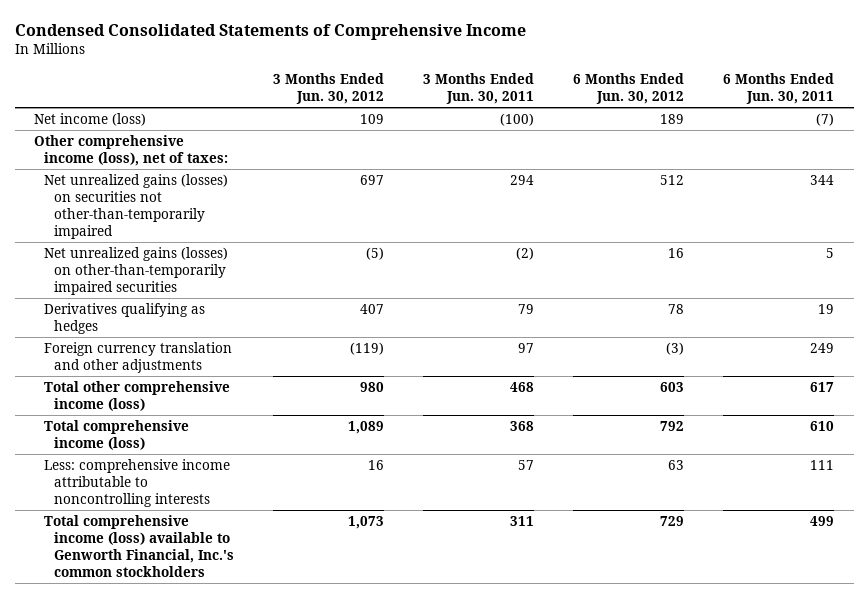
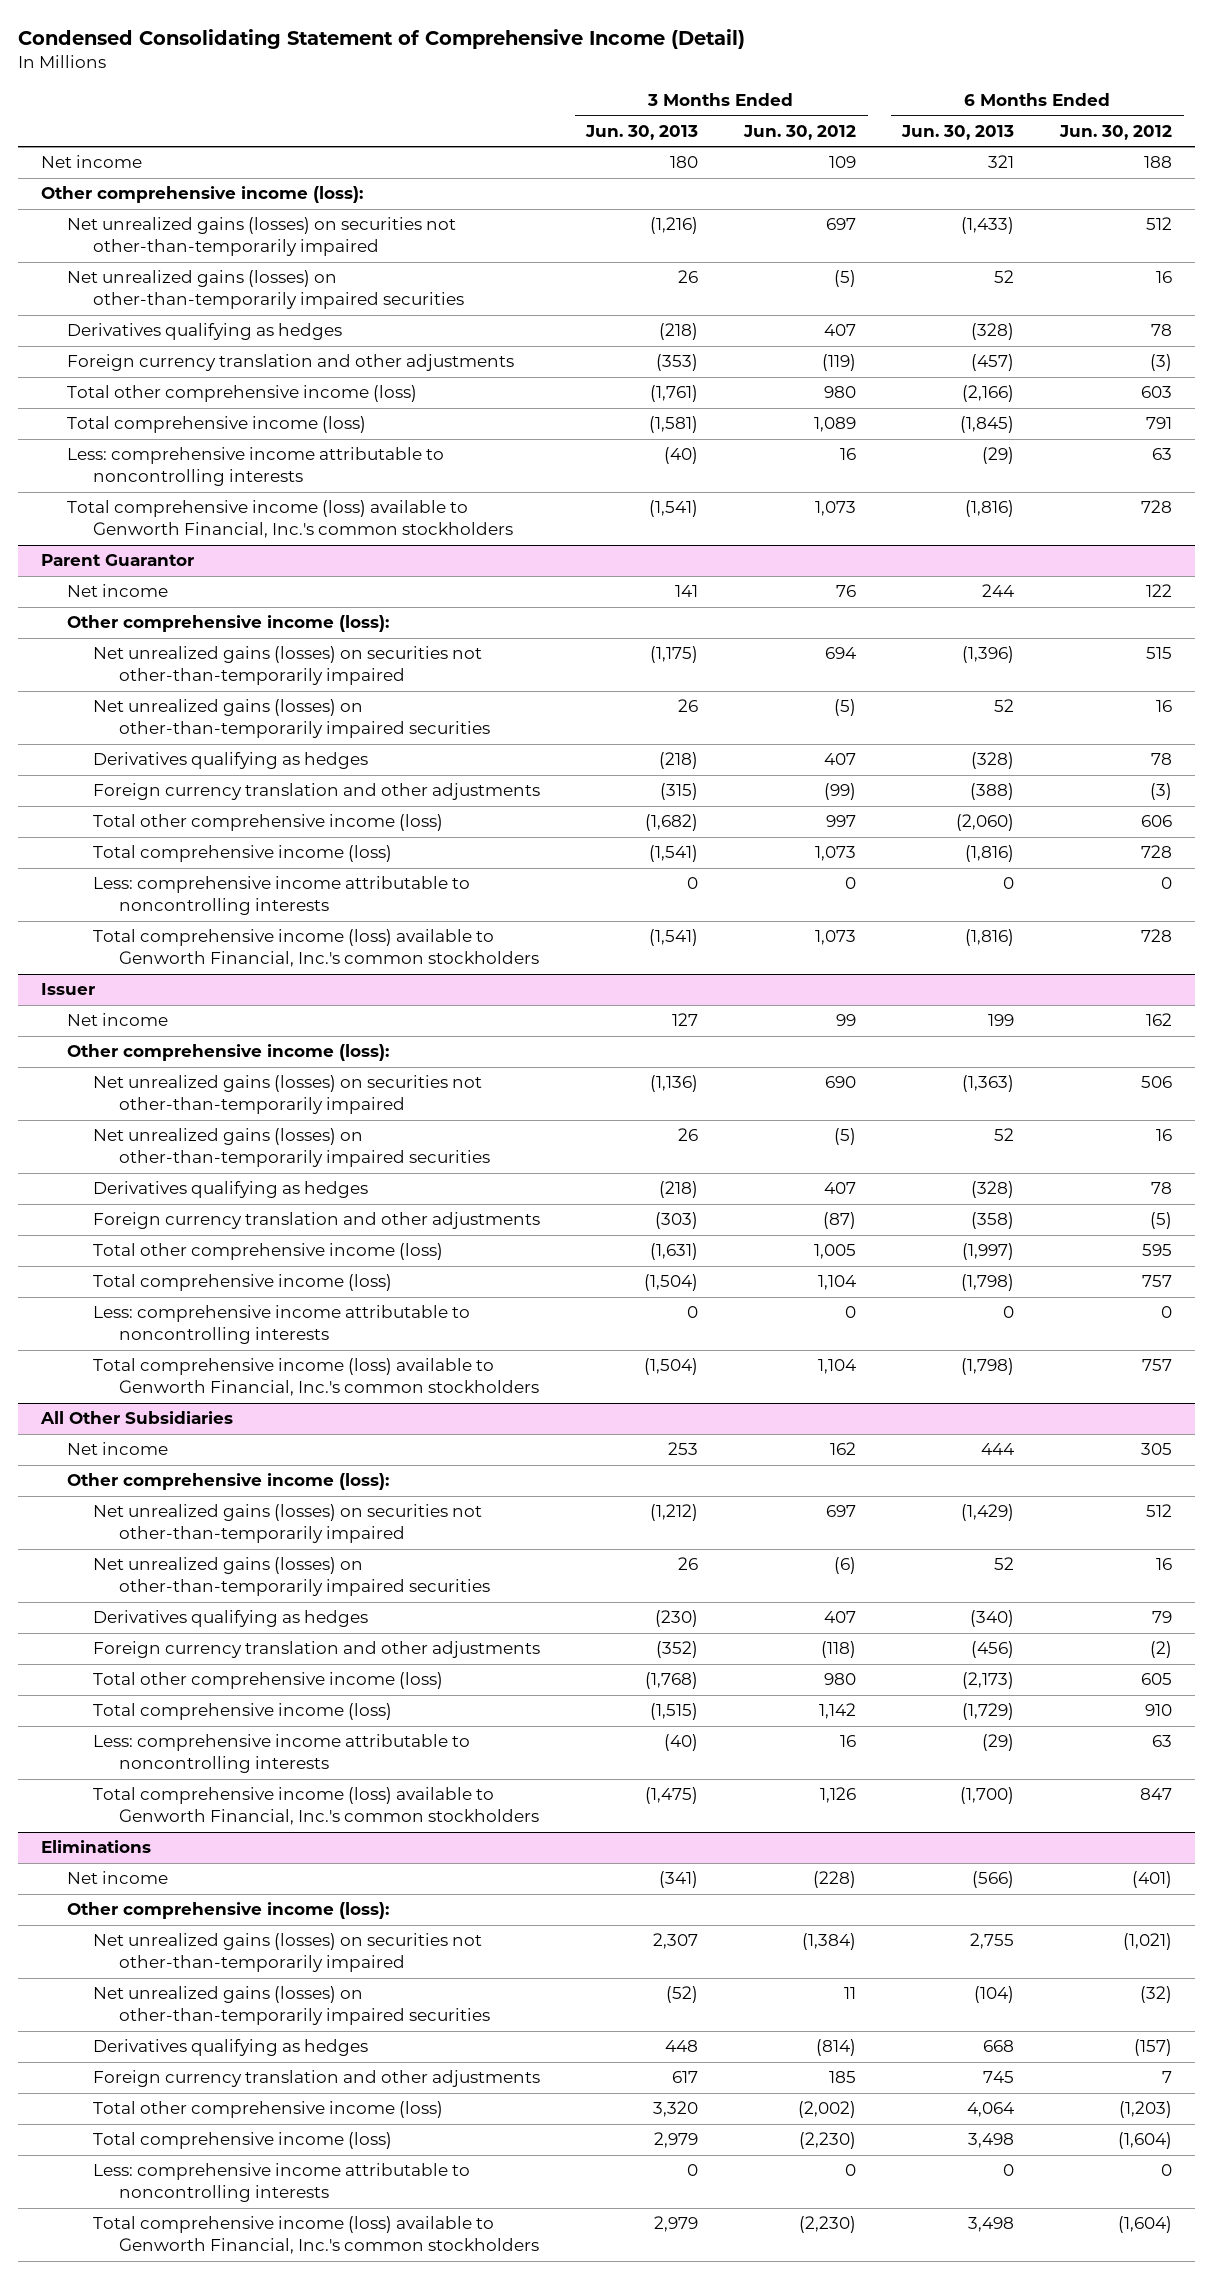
[14,23,526,40] Condensed Consolidated Statements of Comprehensive Income -> [18,28,746,49] Condensed Consolidating Statement of Comprehensive Income (Detail)
[423,72,535,105] 3 Months Ended Jun. 30, 2011 -> none
[723,72,835,105] 6 Months Ended Jun. 30, 2011 -> none
none -> [585,124,699,140] Jun. 30, 2013
none -> [901,124,1015,140] Jun. 30, 2013
[34,112,147,126] Net income (loss) -> [41,155,143,169] Net income
[660,113,685,124] 189 -> [1144,156,1173,169] 188
[34,134,229,167] Other comprehensive income (loss), net of taxes: -> [41,186,364,204] Other comprehensive income (loss):
[660,420,685,431] 792 -> [1146,417,1173,430] 791
[660,515,685,526] 729 -> [1141,500,1173,514] 728
none -> [41,554,195,567] Parent Guarantor
none -> [67,584,169,598] Net income
none -> [67,615,390,633] Other comprehensive income (loss):
none -> [93,646,483,686] Net unrealized gains (losses) on securities not other-than-temporarily impaired
none -> [93,699,490,739] Net unrealized gains (losses) on other-than-temporarily impaired securities
none -> [93,752,369,770] Derivatives qualifying as hedges
none -> [93,783,541,801] Foreign currency translation and other adjustments
none -> [93,814,444,832] Total other comprehensive income (loss)
none -> [93,845,393,863] Total comprehensive income (loss)
none -> [93,876,471,916] Less: comprehensive income attributable to noncontrolling interests
none -> [93,929,539,968] Total comprehensive income (loss) available to Genworth Financial, Inc.'s common stockholders
none -> [41,983,96,996] Issuer
none -> [67,1013,169,1027] Net income
none -> [67,1044,390,1062] Other comprehensive income (loss):
none -> [93,1075,483,1115] Net unrealized gains (losses) on securities not other-than-temporarily impaired
none -> [93,1128,490,1168] Net unrealized gains (losses) on other-than-temporarily impaired securities
none -> [93,1181,369,1199] Derivatives qualifying as hedges
none -> [93,1212,541,1230] Foreign currency translation and other adjustments
none -> [93,1243,444,1261] Total other comprehensive income (loss)
none -> [93,1274,393,1292] Total comprehensive income (loss)
none -> [93,1305,471,1345] Less: comprehensive income attributable to noncontrolling interests
none -> [93,1358,539,1397] Total comprehensive income (loss) available to Genworth Financial, Inc.'s common stockholders
none -> [40,1411,234,1425] All Other Subsidiaries
none -> [67,1442,169,1456] Net income
none -> [67,1473,390,1491] Other comprehensive income (loss):
none -> [93,1504,483,1544] Net unrealized gains (losses) on securities not other-than-temporarily impaired
none -> [93,1557,490,1597] Net unrealized gains (losses) on other-than-temporarily impaired securities
none -> [93,1610,369,1628] Derivatives qualifying as hedges
none -> [93,1641,541,1659] Foreign currency translation and other adjustments
none -> [93,1672,444,1690] Total other comprehensive income (loss)
none -> [93,1703,393,1721] Total comprehensive income (loss)
none -> [93,1734,471,1774] Less: comprehensive income attributable to noncontrolling interests
none -> [93,1787,539,1826] Total comprehensive income (loss) available to Genworth Financial, Inc.'s common stockholders
none -> [41,1840,152,1854] Eliminations
none -> [67,1871,169,1885] Net income
none -> [67,1902,390,1920] Other comprehensive income (loss):
none -> [93,1933,483,1973] Net unrealized gains (losses) on securities not other-than-temporarily impaired
none -> [93,1986,490,2026] Net unrealized gains (losses) on other-than-temporarily impaired securities
none -> [93,2039,369,2057] Derivatives qualifying as hedges
none -> [93,2070,541,2088] Foreign currency translation and other adjustments
none -> [93,2101,444,2119] Total other comprehensive income (loss)
none -> [93,2132,393,2150] Total comprehensive income (loss)
none -> [93,2163,471,2203] Less: comprehensive income attributable to noncontrolling interests
none -> [93,2216,539,2255] Total comprehensive income (loss) available to Genworth Financial, Inc.'s common stockholders

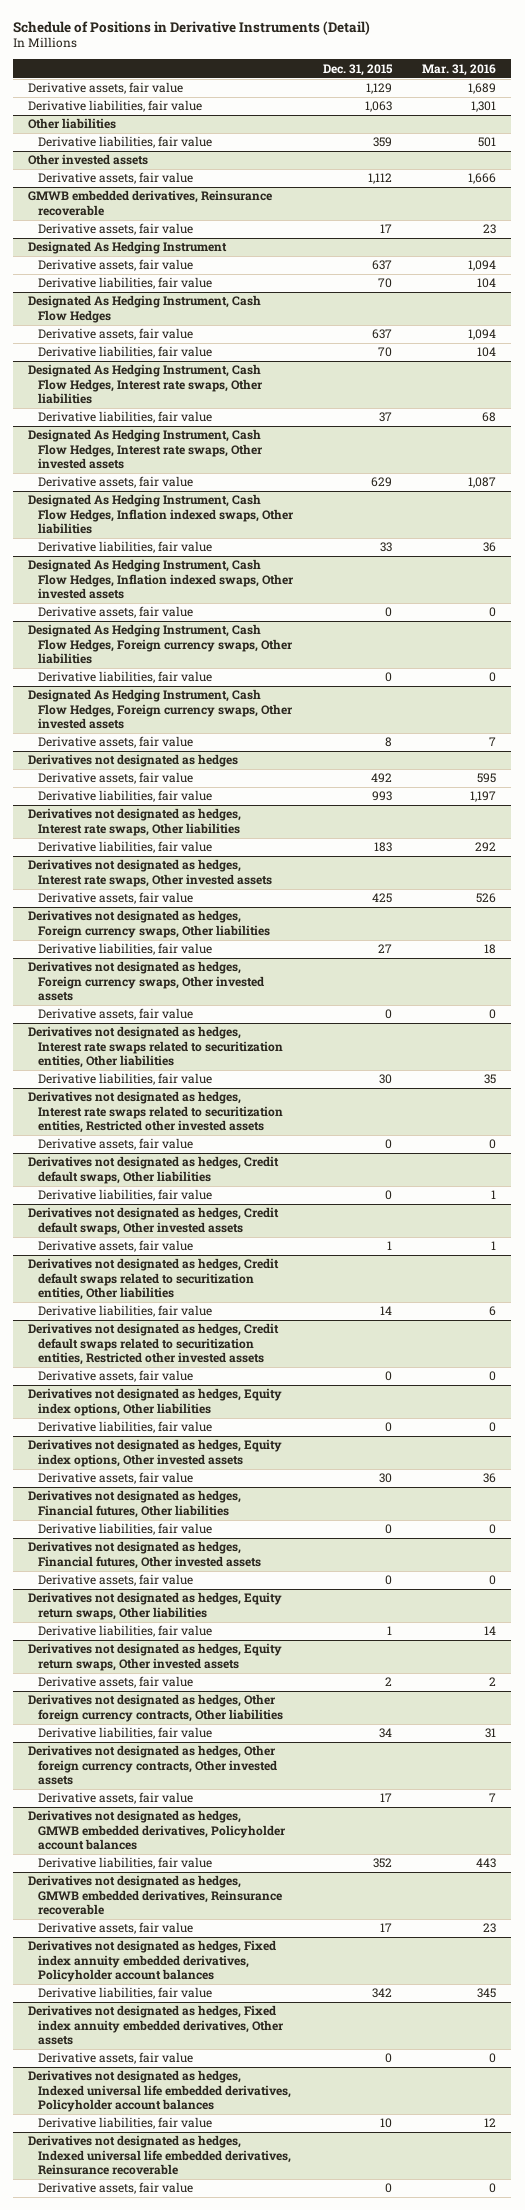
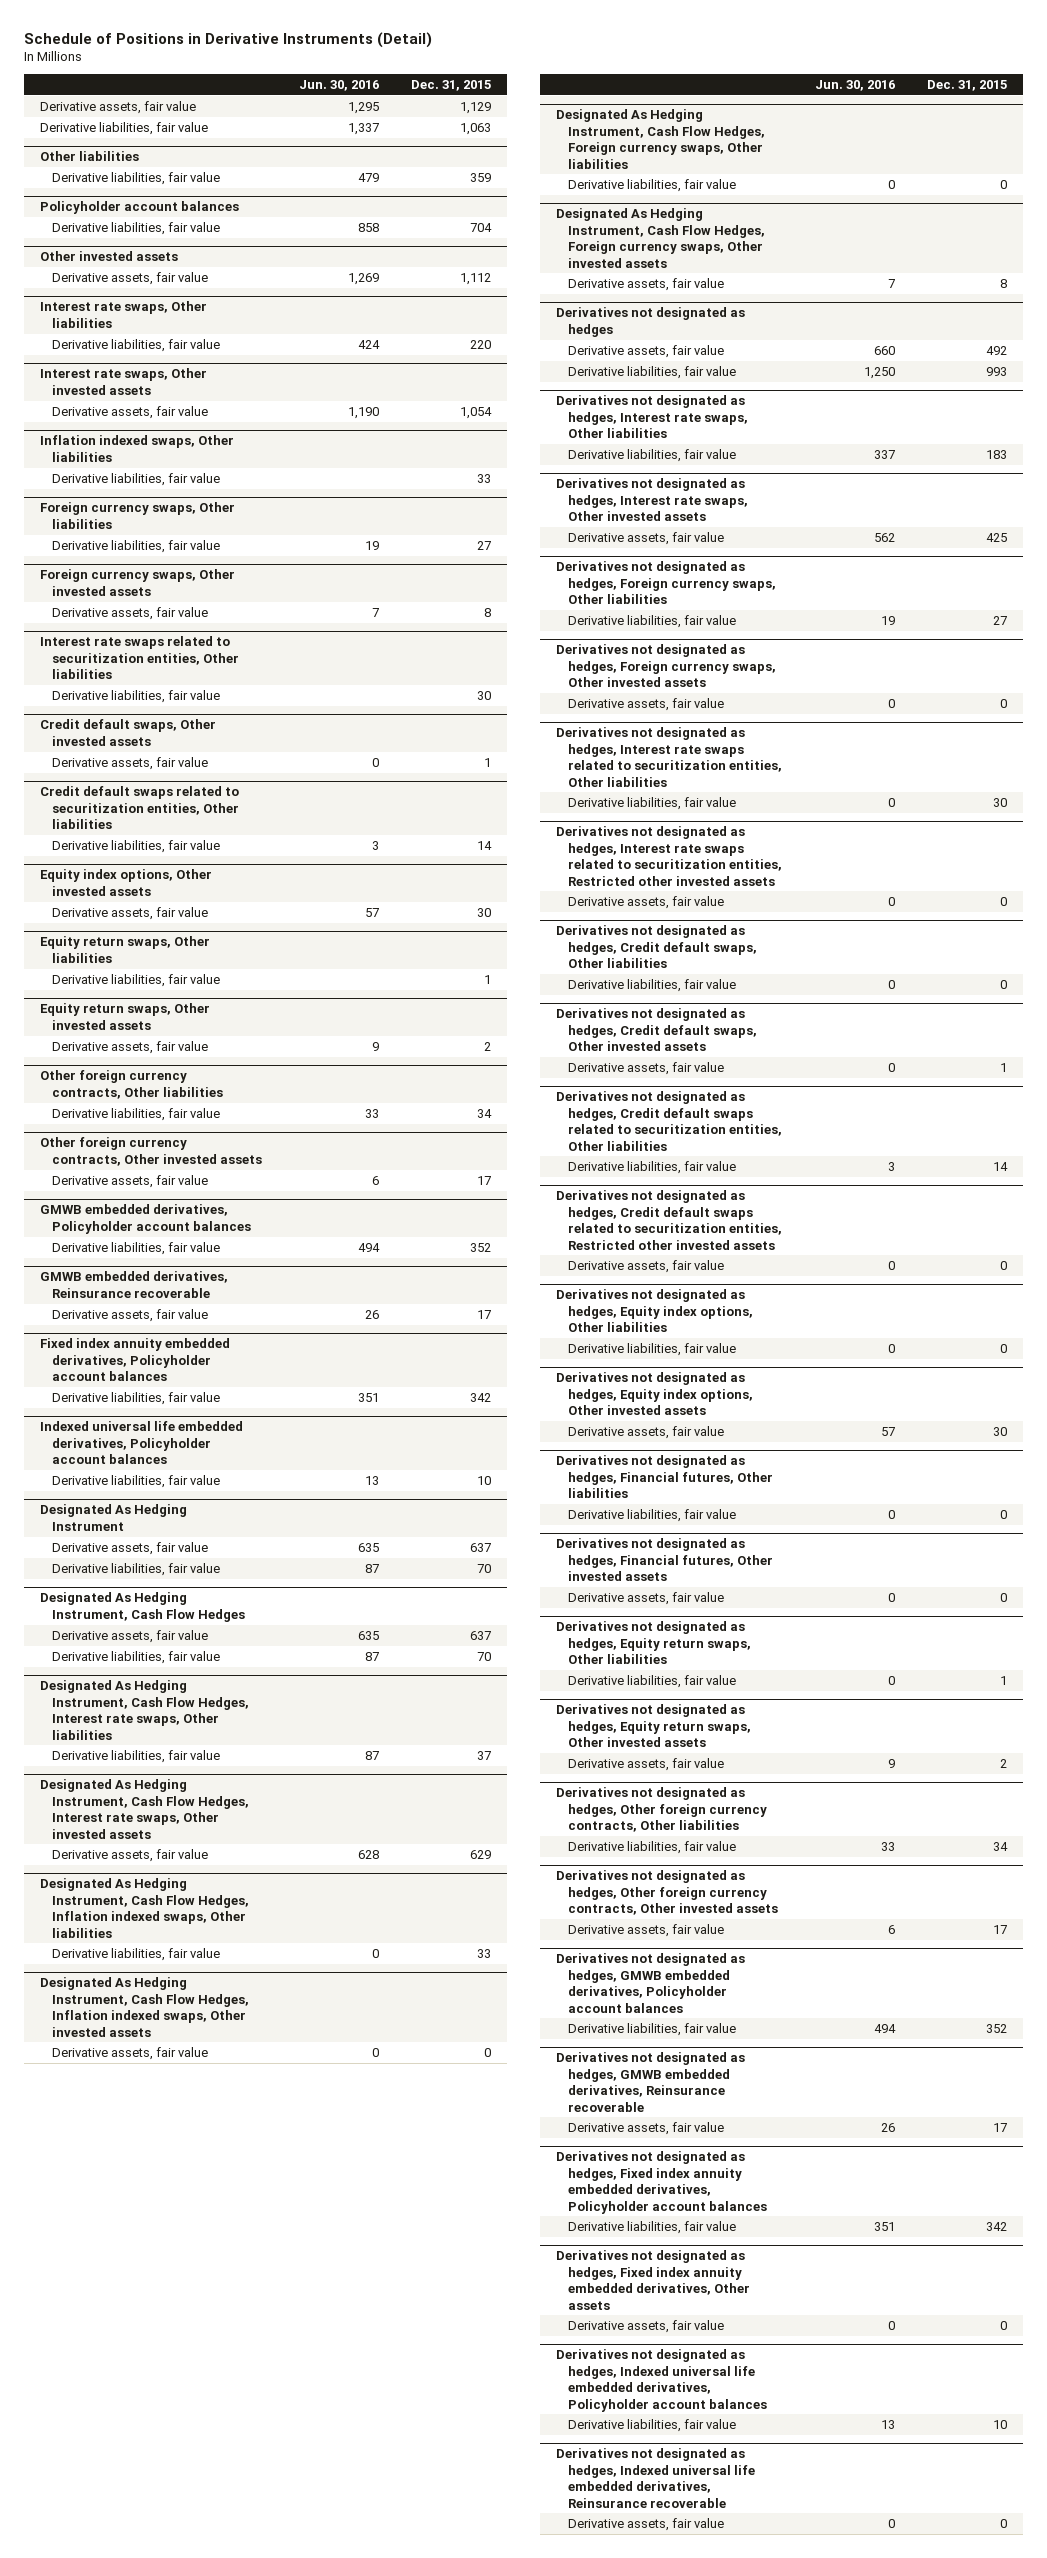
[422,63,497,76] Mar. 31, 2016 -> none
none -> [298,80,379,92] Jun. 30, 2016
none -> [40,201,240,215] Policyholder account balances
none -> [51,222,220,236] Derivative liabilities, fair value
none -> [40,301,208,328] Interest rate swaps, Other liabilities
none -> [51,339,220,353] Derivative liabilities, fair value
none -> [40,368,208,395] Interest rate swaps, Other invested assets
none -> [51,406,208,420] Derivative assets, fair value
none -> [40,435,235,462] Inflation indexed swaps, Other liabilities
none -> [51,473,220,487] Derivative liabilities, fair value
none -> [40,502,236,529] Foreign currency swaps, Other liabilities
none -> [51,540,220,554] Derivative liabilities, fair value
none -> [40,569,236,596] Foreign currency swaps, Other invested assets
none -> [51,607,208,621] Derivative assets, fair value
none -> [40,636,239,680] Interest rate swaps related to securitization entities, Other liabilities
none -> [51,690,220,704] Derivative liabilities, fair value
none -> [40,719,217,746] Credit default swaps, Other invested assets
none -> [51,757,208,771] Derivative assets, fair value
none -> [40,786,240,830] Credit default swaps related to securitization entities, Other liabilities
none -> [51,840,220,854] Derivative liabilities, fair value
none -> [40,869,213,896] Equity index options, Other invested assets
none -> [51,907,208,921] Derivative assets, fair value
none -> [40,936,211,963] Equity return swaps, Other liabilities
none -> [51,974,220,988] Derivative liabilities, fair value
none -> [40,1003,211,1030] Equity return swaps, Other invested assets
none -> [51,1041,208,1055] Derivative assets, fair value
none -> [40,1070,223,1099] Other foreign currency contracts, Other liabilities
none -> [51,1108,220,1122] Derivative liabilities, fair value
none -> [40,1137,262,1166] Other foreign currency contracts, Other invested assets
none -> [51,1175,208,1189] Derivative assets, fair value
none -> [40,1204,251,1234] GMWB embedded derivatives, Policyholder account balances
none -> [51,1242,220,1256] Derivative liabilities, fair value
none -> [40,1338,231,1382] Fixed index annuity embedded derivatives, Policyholder account balances
none -> [51,1392,220,1406] Derivative liabilities, fair value
none -> [40,1421,244,1465] Indexed universal life embedded derivatives, Policyholder account balances
none -> [51,1475,220,1489] Derivative liabilities, fair value

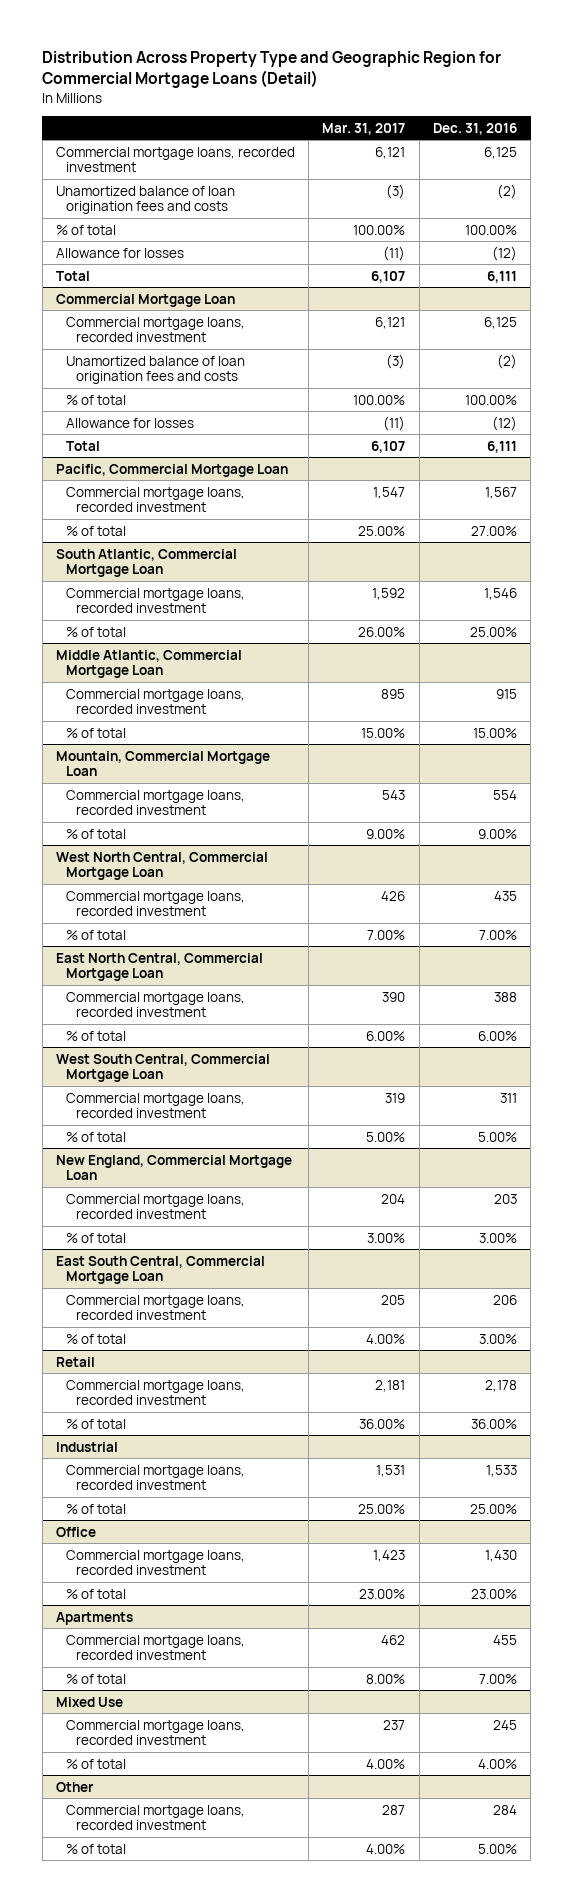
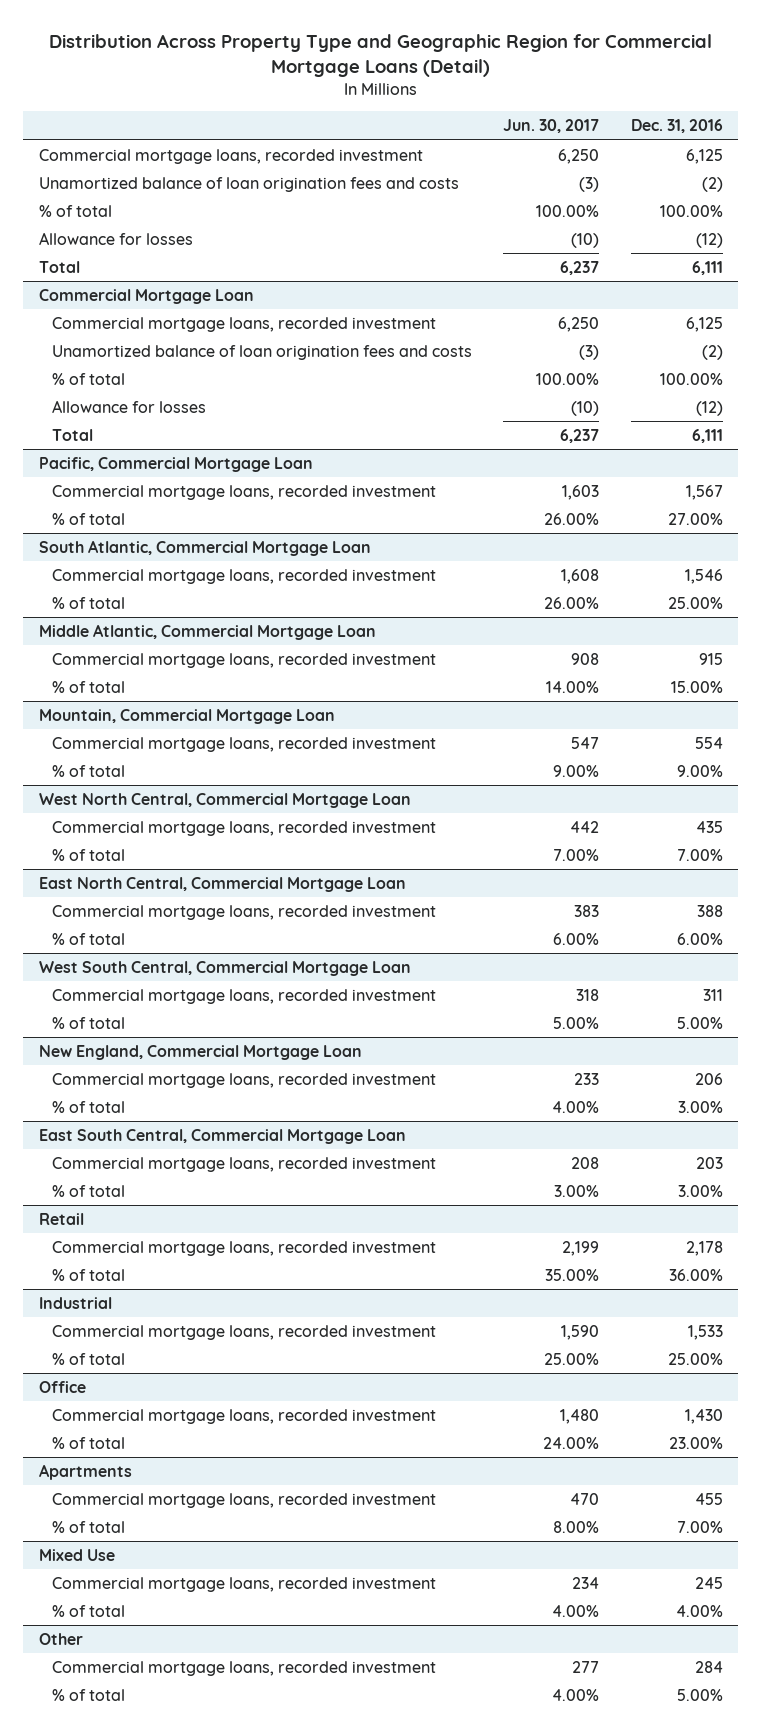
[322,122,406,135] Mar. 31, 2017 -> none
none -> [503,119,600,134] Jun. 30, 2017
[493,1193,517,1204] 203 -> [694,1072,723,1085] 206
[492,1294,517,1305] 206 -> [695,1156,723,1169] 203

